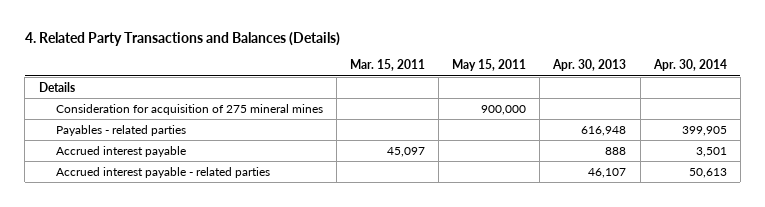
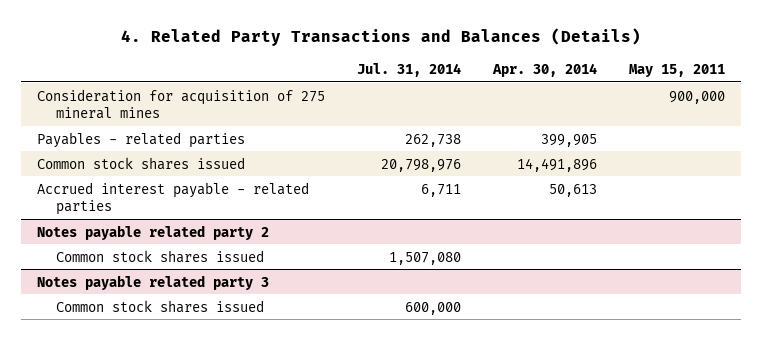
[350,59,426,72] Mar. 15, 2011 -> none
[552,59,627,72] Apr. 30, 2013 -> none
none -> [357,62,462,77] Jul. 31, 2014
[38,81,75,92] Details -> none
[56,145,187,157] Accrued interest payable -> none
none -> [37,156,246,170] Common stock shares issued
none -> [37,224,270,240] Notes payable related party 2
none -> [56,249,265,263] Common stock shares issued
none -> [37,274,270,290] Notes payable related party 3
none -> [56,299,265,313] Common stock shares issued

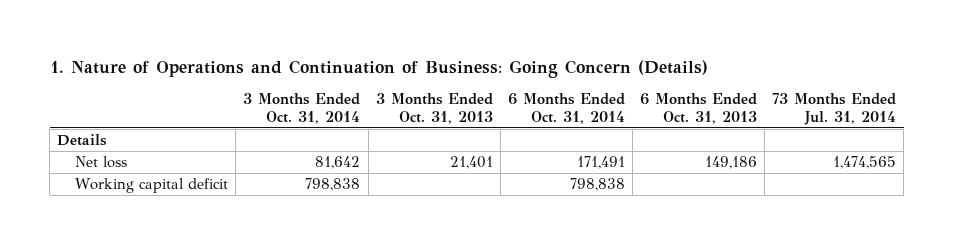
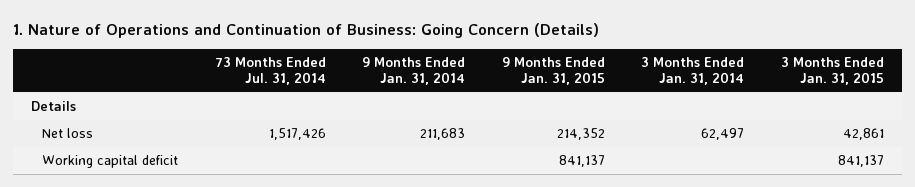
[243,93,361,124] 3 Months Ended Oct. 31, 2014 -> none
[375,93,493,124] 3 Months Ended Oct. 31, 2013 -> none
[507,93,625,124] 6 Months Ended Oct. 31, 2014 -> none
[639,93,757,124] 6 Months Ended Oct. 31, 2013 -> none
none -> [362,56,466,86] 9 Months Ended Jan. 31, 2014
none -> [501,56,605,86] 9 Months Ended Jan. 31, 2015
none -> [641,56,745,86] 3 Months Ended Jan. 31, 2014
none -> [780,56,884,86] 3 Months Ended Jan. 31, 2015
[833,156,897,170] 1,474,565 -> [268,128,326,141] 1,517,426

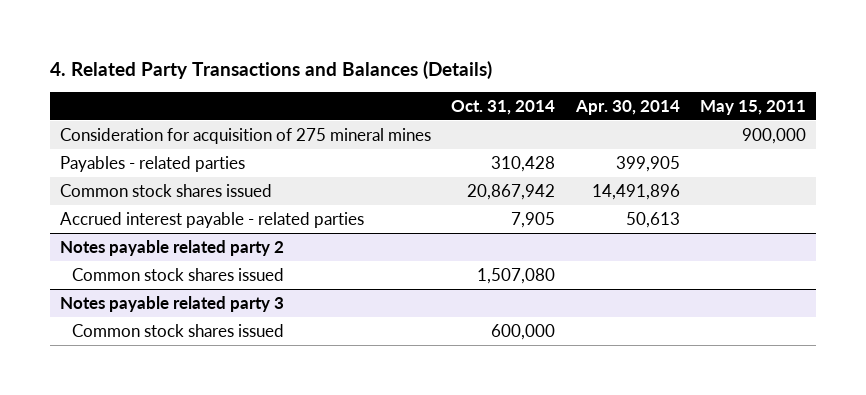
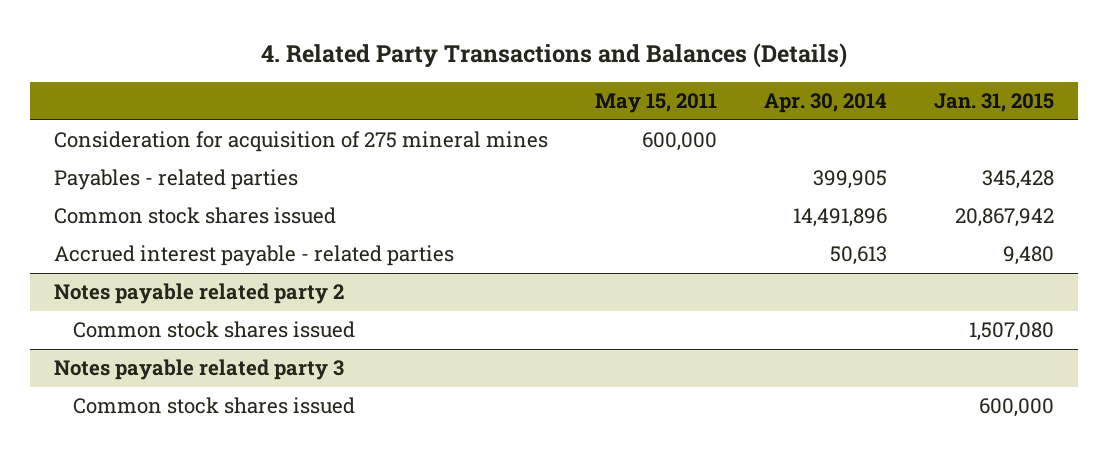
[451,99,556,115] Oct. 31, 2014 -> none
none -> [934,93,1055,113] Jan. 31, 2015
[741,127,806,144] 900,000 -> [641,132,717,152] 600,000

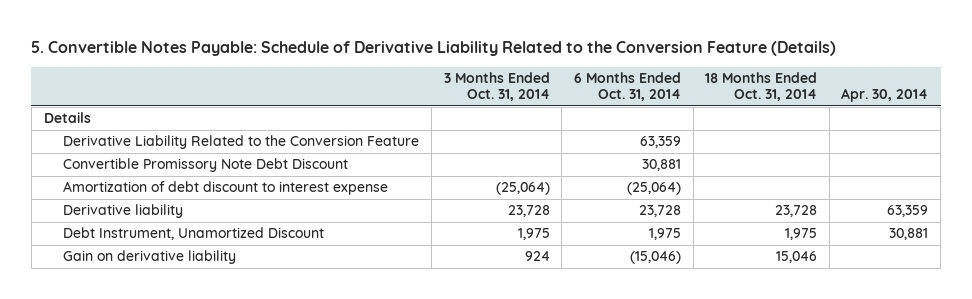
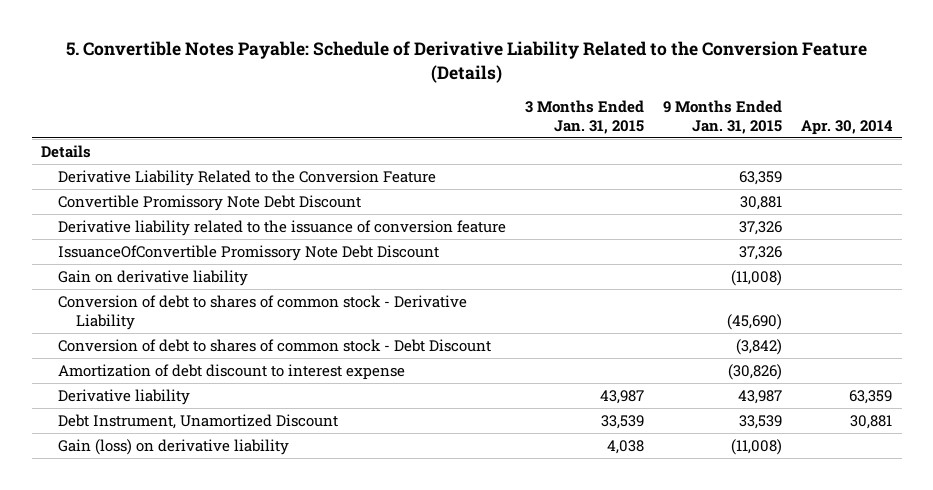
[443,72,550,101] 3 Months Ended Oct. 31, 2014 -> none
[573,72,681,101] 6 Months Ended Oct. 31, 2014 -> none
[705,72,818,101] 18 Months Ended Oct. 31, 2014 -> none
none -> [525,99,645,134] 3 Months Ended Jan. 31, 2015
none -> [663,99,783,134] 9 Months Ended Jan. 31, 2015
none -> [58,219,507,236] Derivative liability related to the issuance of conversion feature
none -> [58,244,440,261] IssuanceOfConvertible Promissory Note Debt Discount
[63,250,237,265] Gain on derivative liability -> [58,269,249,286] Gain on derivative liability
none -> [58,294,468,331] Conversion of debt to shares of common stock - Derivative Liability
none -> [58,338,492,352] Conversion of debt to shares of common stock - Debt Discount
none -> [58,438,290,455] Gain (loss) on derivative liability

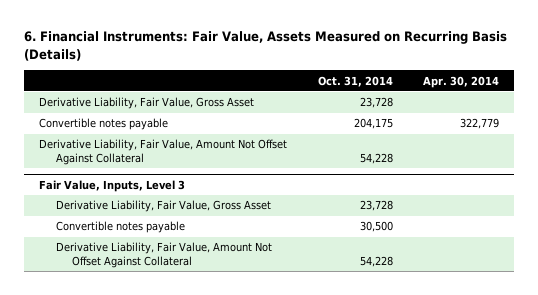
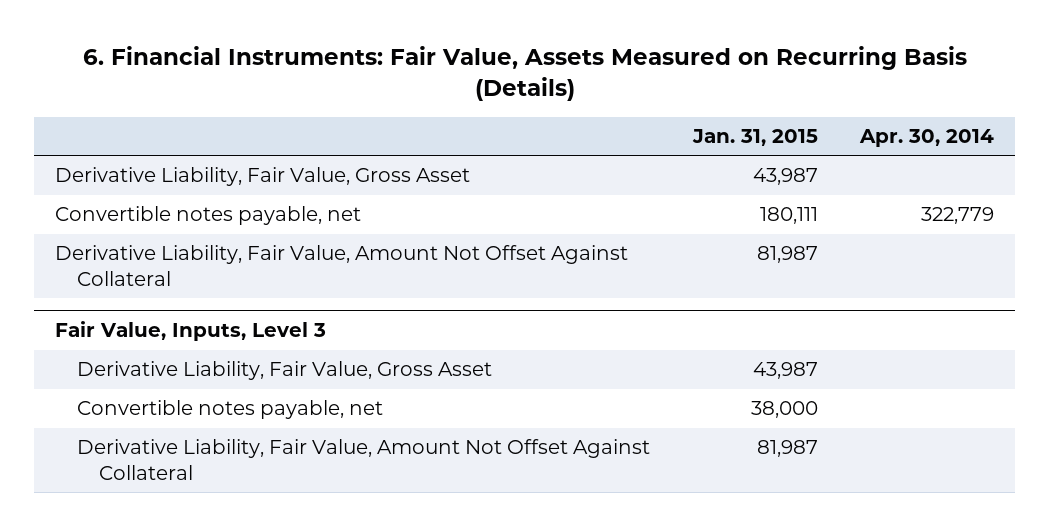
[317,75,393,87] Oct. 31, 2014 -> none
none -> [691,129,818,147] Jan. 31, 2015
[39,118,169,131] Convertible notes payable -> [54,206,361,226] Convertible notes payable, net
[55,221,185,234] Convertible notes payable -> [76,400,383,420] Convertible notes payable, net

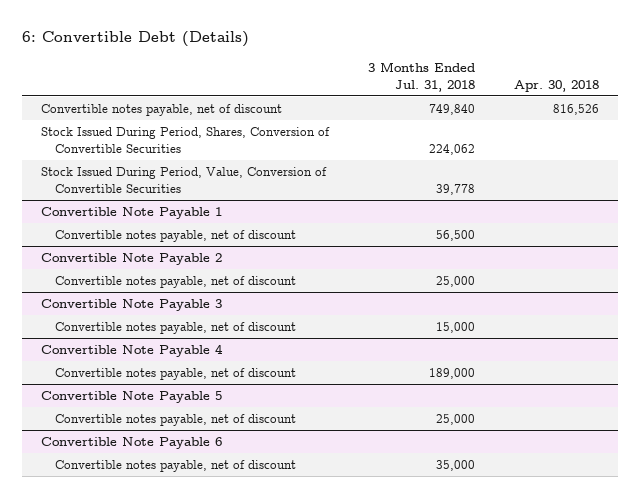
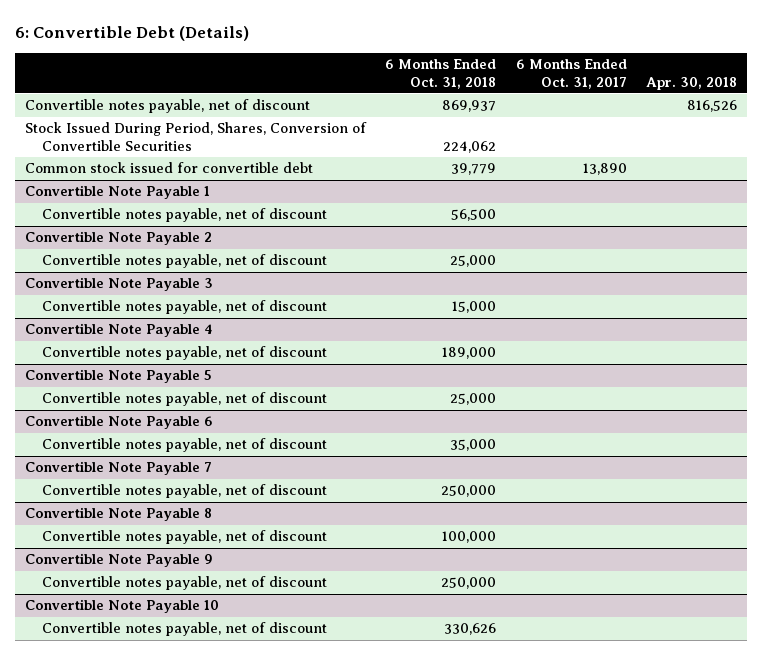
[368,61,476,92] 3 Months Ended Jul. 31, 2018 -> none
none -> [385,59,497,89] 6 Months Ended Oct. 31, 2018
none -> [515,59,627,89] 6 Months Ended Oct. 31, 2017
[41,167,328,194] Stock Issued During Period, Value, Conversion of Convertible Securities -> [24,162,313,174] Common stock issued for convertible debt
none -> [24,461,212,476] Convertible Note Payable 7
none -> [41,484,327,499] Convertible notes payable, net of discount
none -> [24,507,212,522] Convertible Note Payable 8
none -> [41,530,327,545] Convertible notes payable, net of discount
none -> [24,553,213,568] Convertible Note Payable 9
none -> [41,576,327,591] Convertible notes payable, net of discount
none -> [24,599,219,614] Convertible Note Payable 10
none -> [41,622,327,637] Convertible notes payable, net of discount

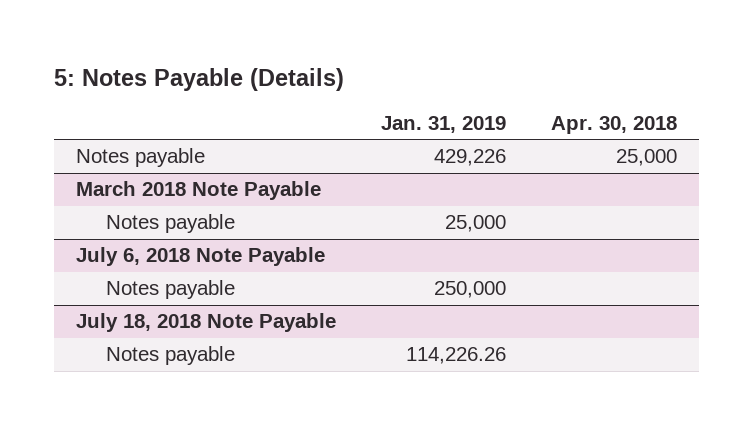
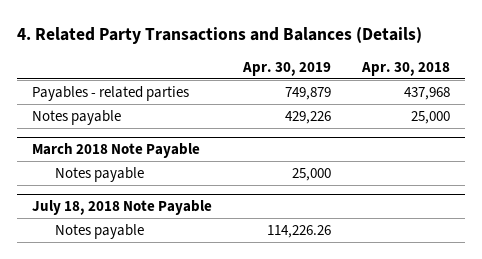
[54,68,345,92] 5: Notes Payable (Details) -> [16,27,422,45] 4. Related Party Transactions and Balances (Details)
[381,116,507,134] Jan. 31, 2019 -> none
none -> [242,61,332,76] Apr. 30, 2019
none -> [32,85,190,101] Payables - related parties
[76,247,326,267] July 6, 2018 Note Payable -> none
[106,280,236,300] Notes payable -> none

